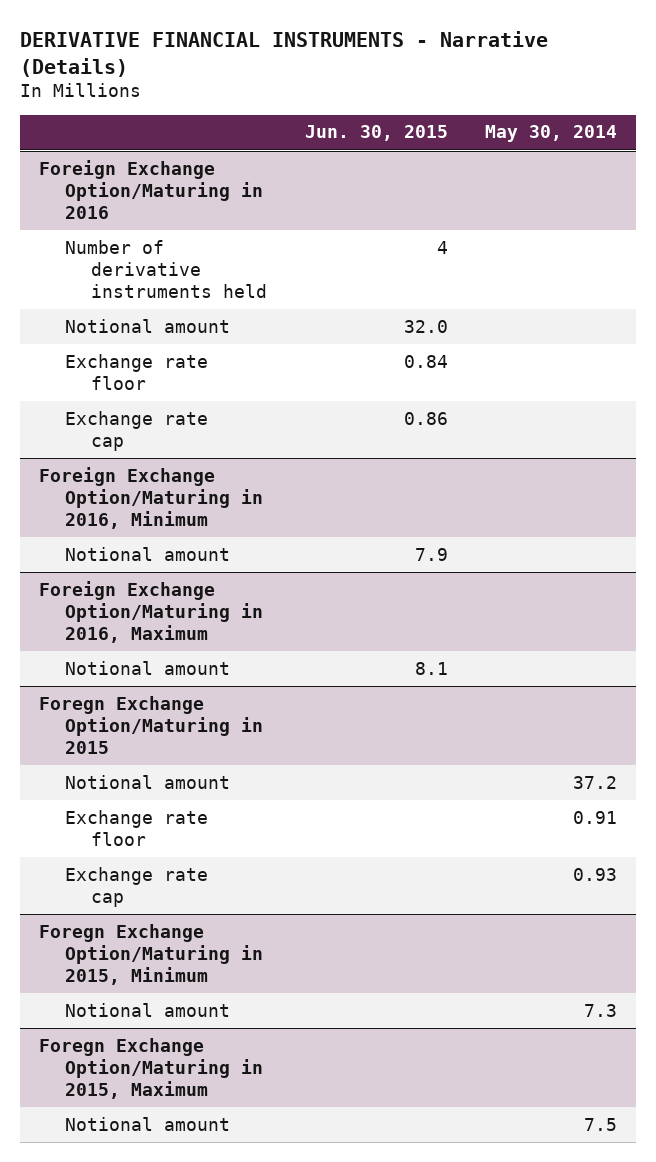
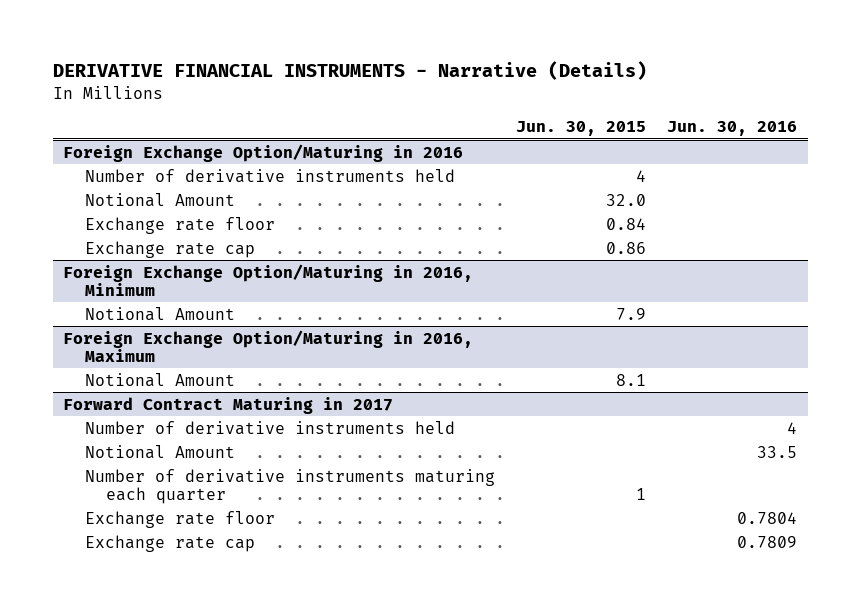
[485,125,618,143] May 30, 2014 -> none
none -> [667,121,798,137] Jun. 30, 2016
[65,318,231,333] Notional amount -> [84,192,235,207] Notional Amount
[65,546,231,561] Notional amount -> [84,306,235,321] Notional Amount
[39,695,264,755] Foregn Exchange Option/Maturing in 2015 -> none
[65,774,231,789] Notional amount -> none
[65,809,209,846] Exchange rate floor -> none
[65,866,209,907] Exchange rate cap -> none
[39,923,264,986] Foregn Exchange Option/Maturing in 2015, Minimum -> none
[65,1002,231,1017] Notional amount -> none
[39,1037,264,1100] Foregn Exchange Option/Maturing in 2015, Maximum -> none
[65,1116,231,1131] Notional amount -> none
[65,660,231,675] Notional amount -> [84,372,235,387] Notional Amount
none -> [63,396,394,414] Forward Contract Maturing in 2017
none -> [84,420,455,435] Number of derivative instruments held
none -> [84,444,235,459] Notional Amount
none -> [84,468,495,504] Number of derivative instruments maturing each quarter
none -> [84,510,275,528] Exchange rate floor
none -> [84,534,255,552] Exchange rate cap

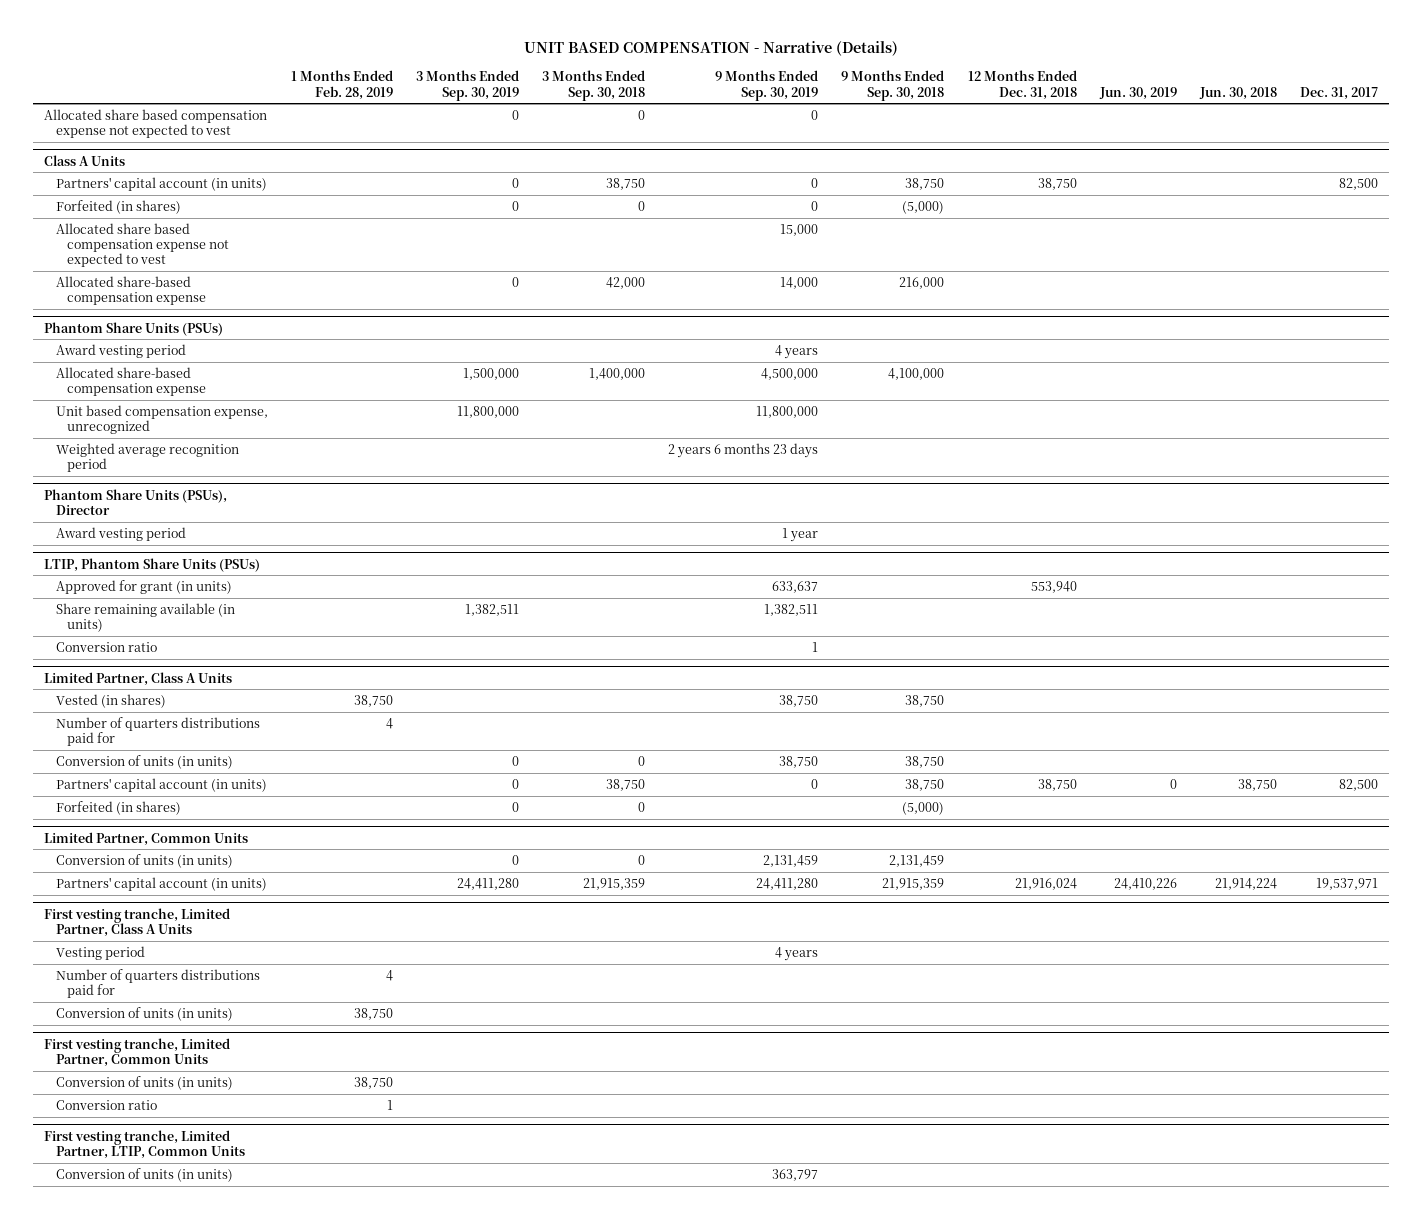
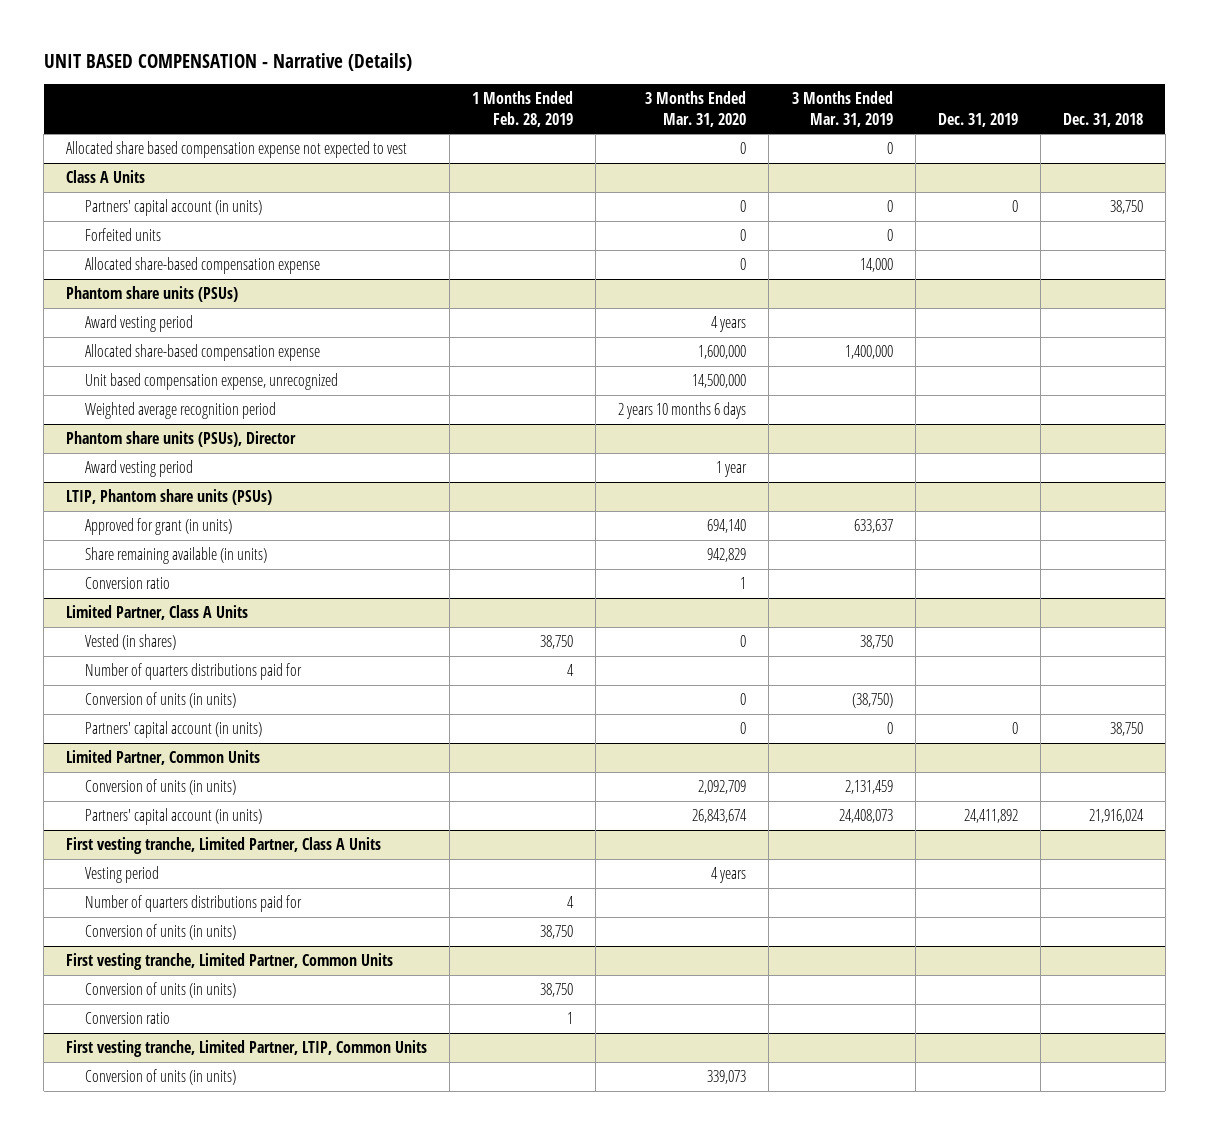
[416,70,520,101] 3 Months Ended Sep. 30, 2019 -> none
[542,70,646,101] 3 Months Ended Sep. 30, 2018 -> none
[715,70,819,101] 9 Months Ended Sep. 30, 2019 -> none
[841,70,945,101] 9 Months Ended Sep. 30, 2018 -> none
[967,70,1077,100] 12 Months Ended Dec. 31, 2018 -> none
[1098,86,1177,100] Jun. 30, 2019 -> none
[1198,86,1277,100] Jun. 30, 2018 -> none
[1299,86,1378,100] Dec. 31, 2017 -> none
none -> [645,91,747,127] 3 Months Ended Mar. 31, 2020
none -> [791,91,893,127] 3 Months Ended Mar. 31, 2019
none -> [937,112,1018,127] Dec. 31, 2019
none -> [1062,112,1143,127] Dec. 31, 2018
[55,223,230,268] Allocated share based compensation expense not expected to vest -> none
[55,200,181,215] Forfeited (in shares) -> [84,228,161,242] Forfeited units
[44,321,224,336] Phantom Share Units (PSUs) -> [66,286,239,303] Phantom share units (PSUs)
[44,488,228,515] Phantom Share Units (PSUs), Director -> [66,431,297,448] Phantom share units (PSUs), Director
[44,557,261,572] LTIP, Phantom Share Units (PSUs) -> [66,489,273,506] LTIP, Phantom share units (PSUs)
[55,801,181,816] Forfeited (in shares) -> none

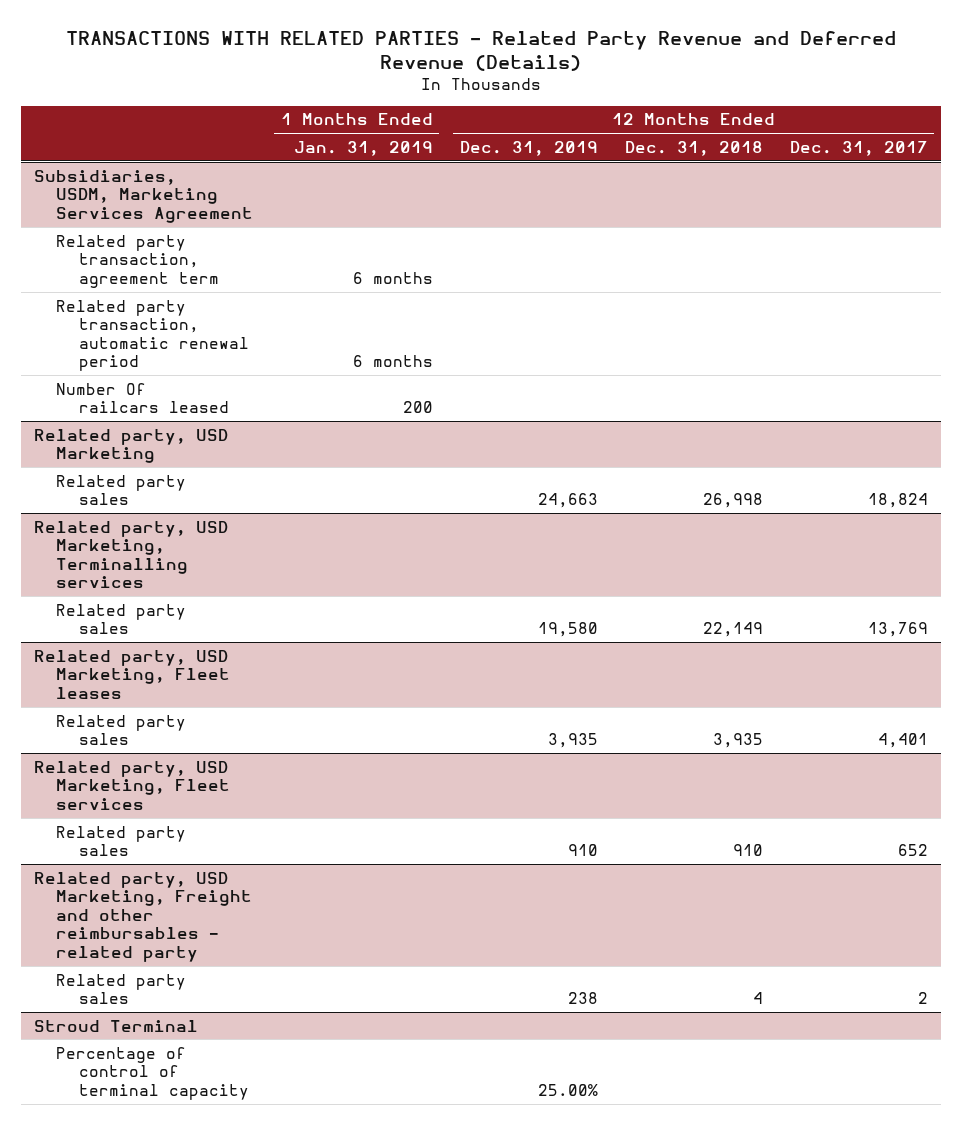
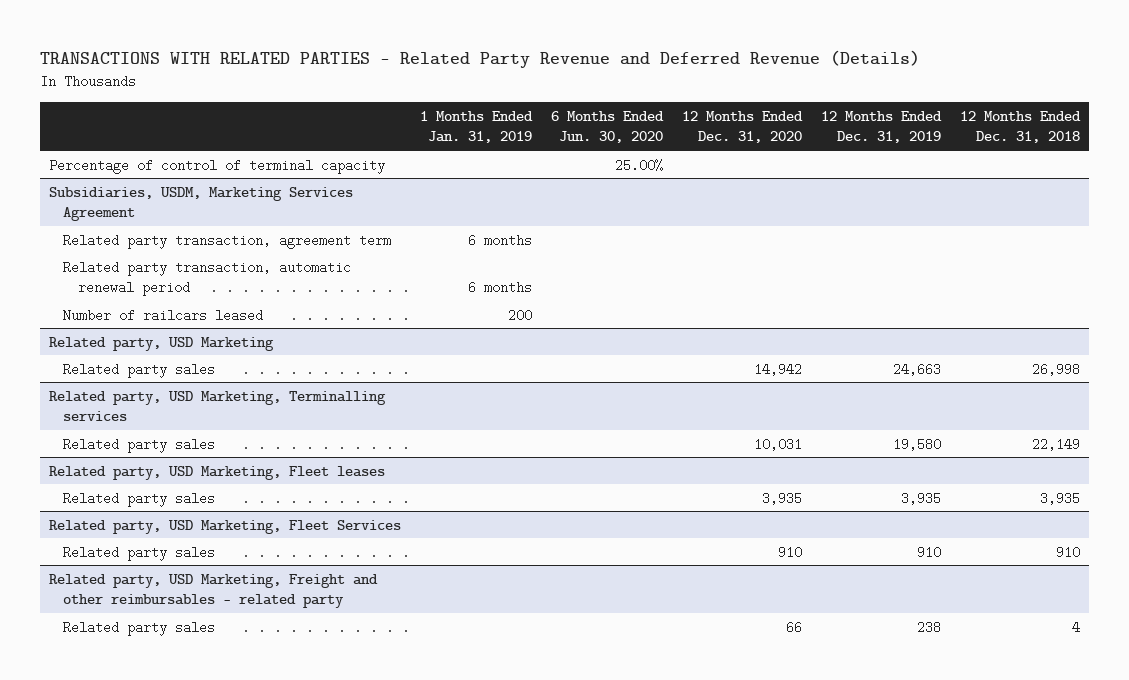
[789,140,928,156] Dec. 31, 2017 -> none
none -> [550,110,664,144] 6 Months Ended Jun. 30, 2020
none -> [681,110,803,144] 12 Months Ended Dec. 31, 2020
none -> [49,158,386,174] Percentage of control of terminal capacity
[56,382,229,414] Number Of railcars leased -> [63,308,264,322] Number of railcars leased
[34,760,231,810] Related party, USD Marketing, Fleet services -> [49,519,402,534] Related party, USD Marketing, Fleet Services
[34,1019,199,1032] Stroud Terminal -> none
[56,1046,249,1100] Percentage of control of terminal capacity -> none

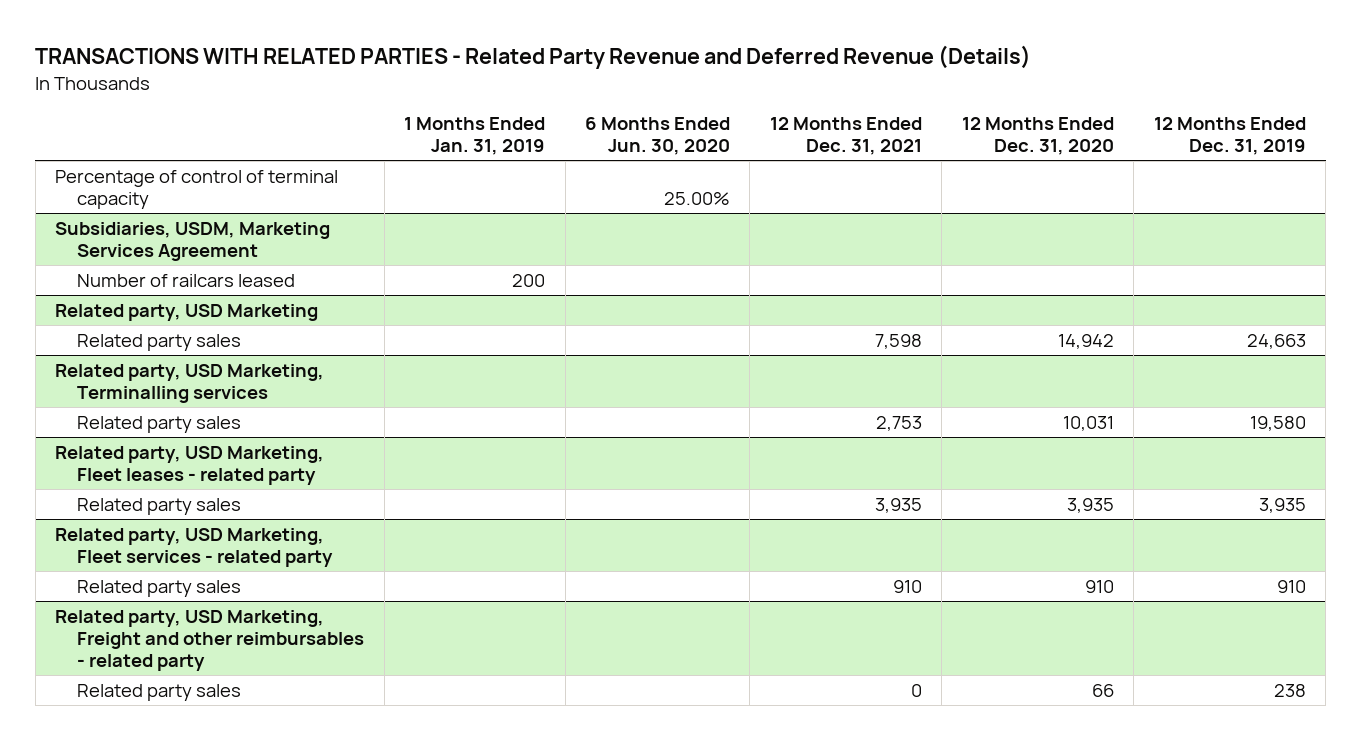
[959,110,1081,144] 12 Months Ended Dec. 31, 2018 -> none
none -> [769,117,922,156] 12 Months Ended Dec. 31, 2021
[63,233,392,249] Related party transaction, agreement term -> none
[63,260,352,297] Related party transaction, automatic renewal period -> none
[49,465,386,480] Related party, USD Marketing, Fleet leases -> [55,445,325,485] Related party, USD Marketing, Fleet leases - related party
[49,519,402,534] Related party, USD Marketing, Fleet Services -> [55,527,334,567] Related party, USD Marketing, Fleet services - related party

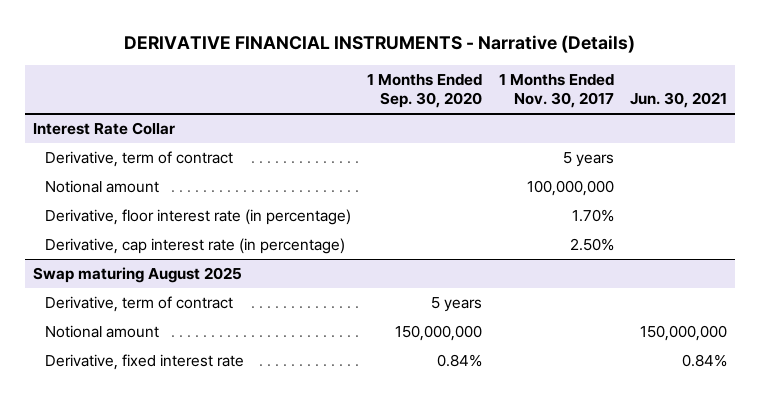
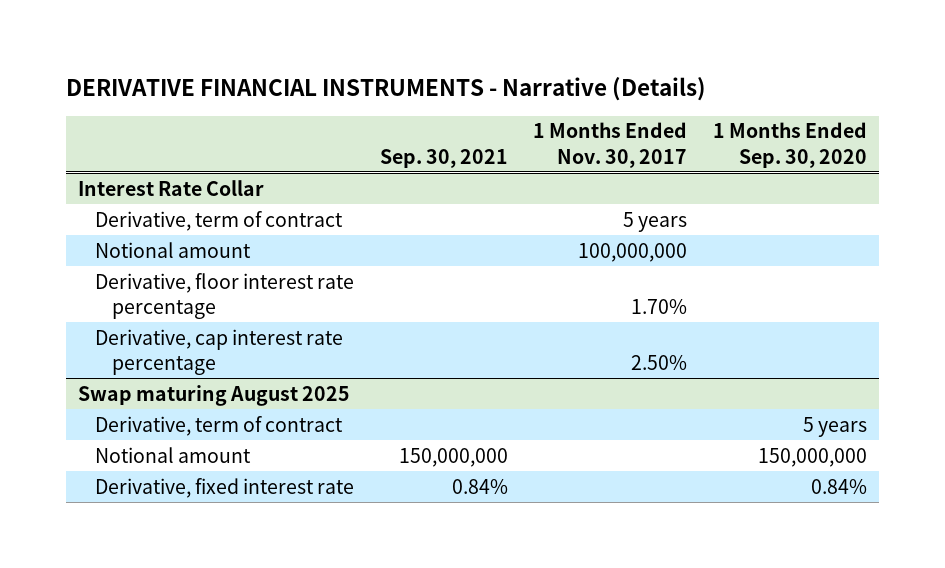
[630,92,728,109] Jun. 30, 2021 -> none
none -> [379,148,508,168] Sep. 30, 2021
[44,209,351,226] Derivative, floor interest rate (in percentage) -> [95,272,355,319] Derivative, floor interest rate percentage
[44,238,345,255] Derivative, cap interest rate (in percentage) -> [95,328,344,375] Derivative, cap interest rate percentage

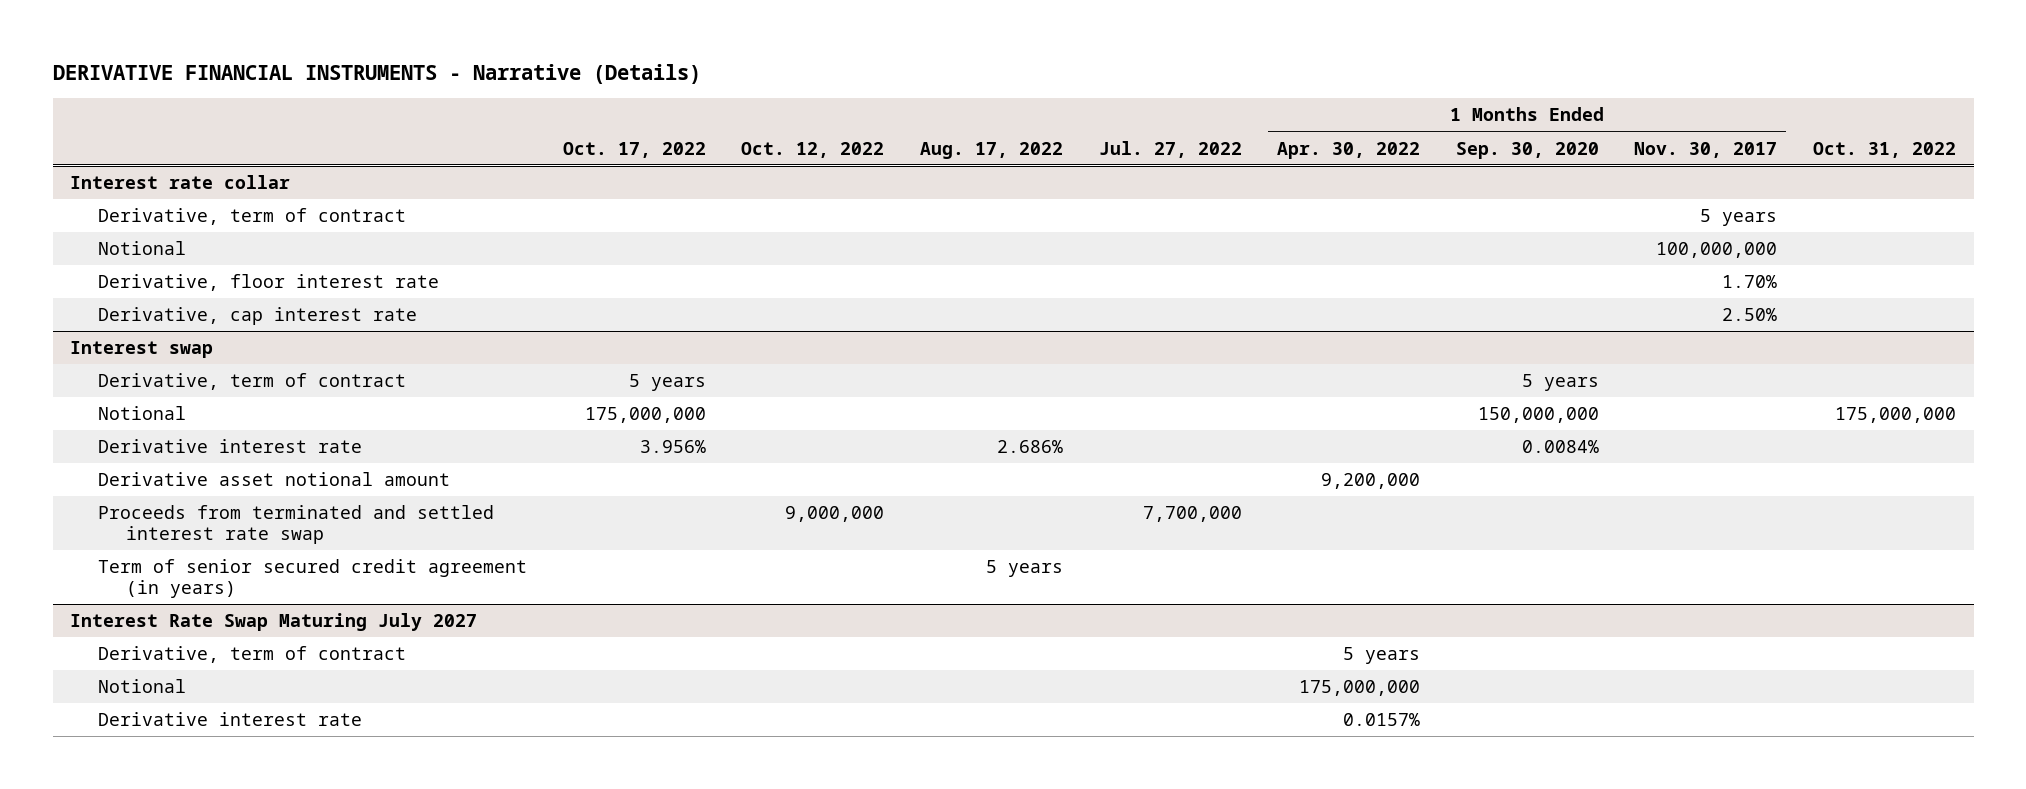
[379,148,508,168] Sep. 30, 2021 -> none
none -> [562,141,706,158] Oct. 17, 2022
none -> [741,141,885,158] Oct. 12, 2022
none -> [919,141,1063,159] Aug. 17, 2022
none -> [1098,140,1242,158] Jul. 27, 2022
none -> [1277,141,1421,159] Apr. 30, 2022
none -> [1813,141,1957,158] Oct. 31, 2022
[78,179,265,196] Interest Rate Collar -> [70,175,291,190] Interest rate collar
[95,241,252,258] Notional amount -> [97,241,186,256] Notional
[95,272,355,319] Derivative, floor interest rate percentage -> [97,274,439,292] Derivative, floor interest rate
[95,328,344,375] Derivative, cap interest rate percentage -> [97,307,417,326] Derivative, cap interest rate
[78,384,351,406] Swap maturing August 2025 -> [70,341,214,359] Interest swap
[95,446,252,463] Notional amount -> [97,406,186,421] Notional
[95,477,355,498] Derivative, fixed interest rate -> [97,439,362,454] Derivative interest rate
[810,478,867,494] 0.84% -> [1521,440,1599,454] 0.0084%
none -> [97,472,450,487] Derivative asset notional amount
none -> [97,505,494,544] Proceeds from terminated and settled interest rate swap
none -> [97,559,527,598] Term of senior secured credit agreement (in years)
none -> [70,613,478,632] Interest Rate Swap Maturing July 2027
none -> [97,646,406,664] Derivative, term of contract
none -> [97,679,186,694] Notional
none -> [97,712,362,727] Derivative interest rate

